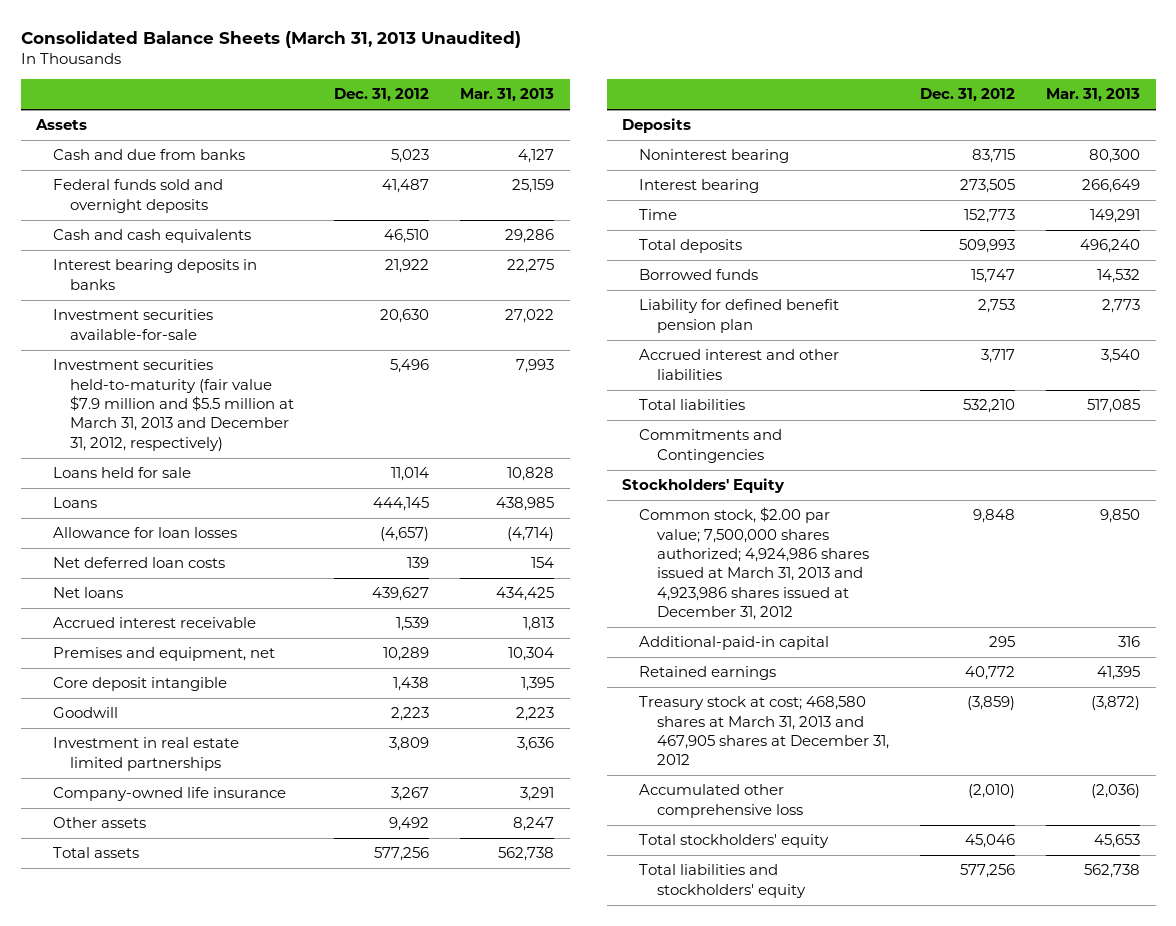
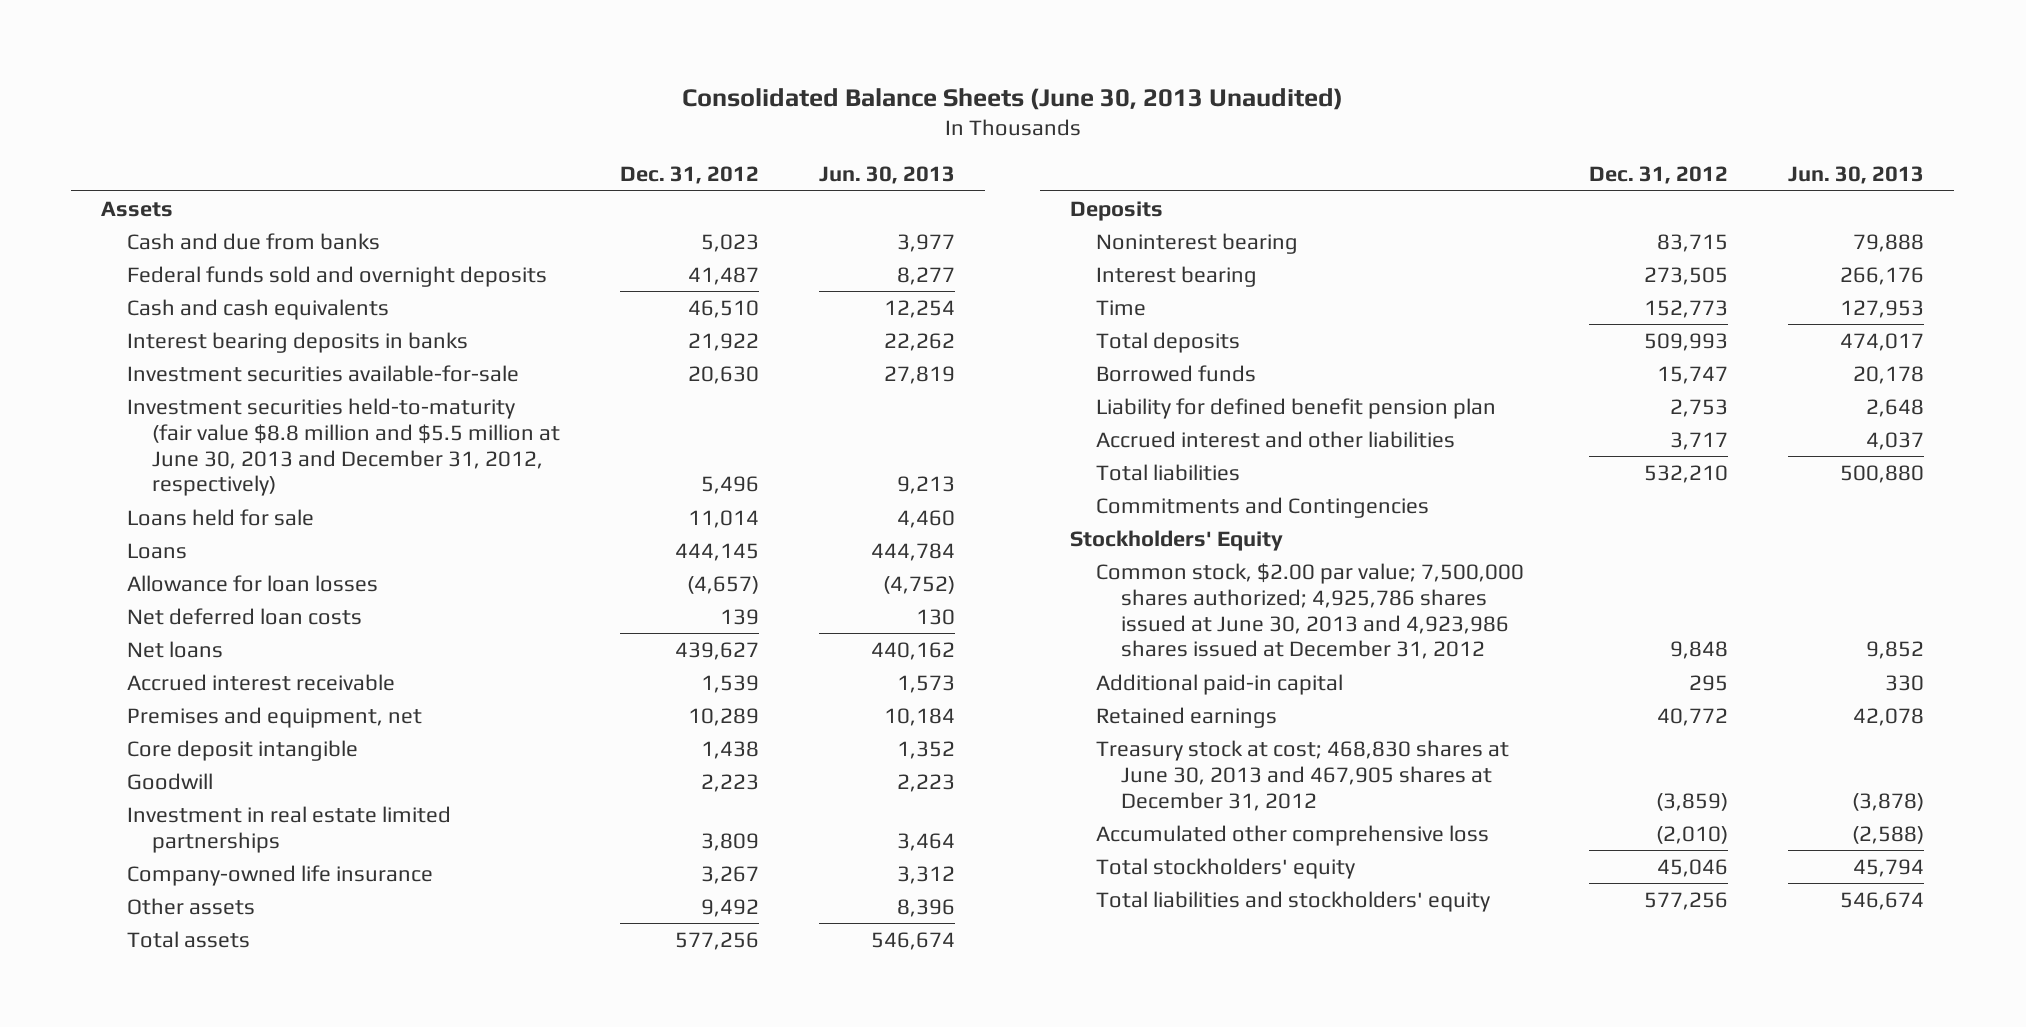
[20,30,521,48] Consolidated Balance Sheets (March 31, 2013 Unaudited) -> [681,87,1343,110] Consolidated Balance Sheets (June 30, 2013 Unaudited)
[459,88,554,103] Mar. 31, 2013 -> none
none -> [819,166,956,185] Jun. 30, 2013
[53,359,295,451] Investment securities held-to-maturity (fair value $7.9 million and $5.5 million at March 31, 2013 and December 31, 2012, respectively) -> [126,397,561,497] Investment securities held-to-maturity (fair value $8.8 million and $5.5 million at June 30, 2013 and December 31, 2012, respectively)
[639,507,869,621] Common stock, $2.00 par value; 7,500,000 shares authorized; 4,924,986 shares issued at March 31, 2013 and 4,923,986 shares issued at December 31, 2012 -> [1095,562,1524,660] Common stock, $2.00 par value; 7,500,000 shares authorized; 4,925,786 shares issued at June 30, 2013 and 4,923,986 shares issued at December 31, 2012
[639,636,830,651] Additional-paid-in capital -> [1095,673,1343,695] Additional paid-in capital
[639,696,889,766] Treasury stock at cost; 468,580 shares at March 31, 2013 and 467,905 shares at December 31, 2012 -> [1095,739,1509,811] Treasury stock at cost; 468,830 shares at June 30, 2013 and 467,905 shares at December 31, 2012

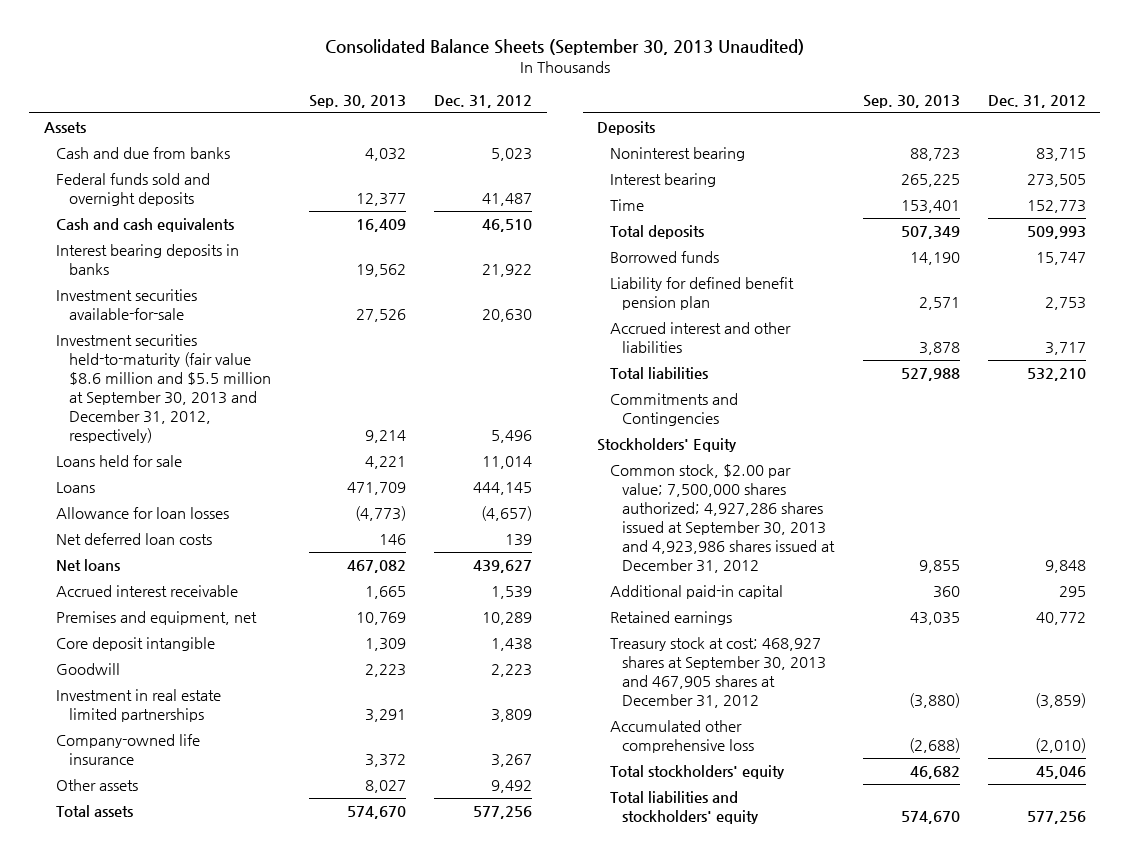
[681,87,1343,110] Consolidated Balance Sheets (June 30, 2013 Unaudited) -> [324,39,804,56] Consolidated Balance Sheets (September 30, 2013 Unaudited)
[819,166,956,185] Jun. 30, 2013 -> none
none -> [309,94,407,108] Sep. 30, 2013
[126,397,561,497] Investment securities held-to-maturity (fair value $8.8 million and $5.5 million at June 30, 2013 and December 31, 2012, respectively) -> [56,334,271,444] Investment securities held-to-maturity (fair value $8.6 million and $5.5 million at September 30, 2013 and December 31, 2012, respectively)
[1095,562,1524,660] Common stock, $2.00 par value; 7,500,000 shares authorized; 4,925,786 shares issued at June 30, 2013 and 4,923,986 shares issued at December 31, 2012 -> [609,464,836,574] Common stock, $2.00 par value; 7,500,000 shares authorized; 4,927,286 shares issued at September 30, 2013 and 4,923,986 shares issued at December 31, 2012
[1095,739,1509,811] Treasury stock at cost; 468,830 shares at June 30, 2013 and 467,905 shares at December 31, 2012 -> [609,637,827,709] Treasury stock at cost; 468,927 shares at September 30, 2013 and 467,905 shares at December 31, 2012

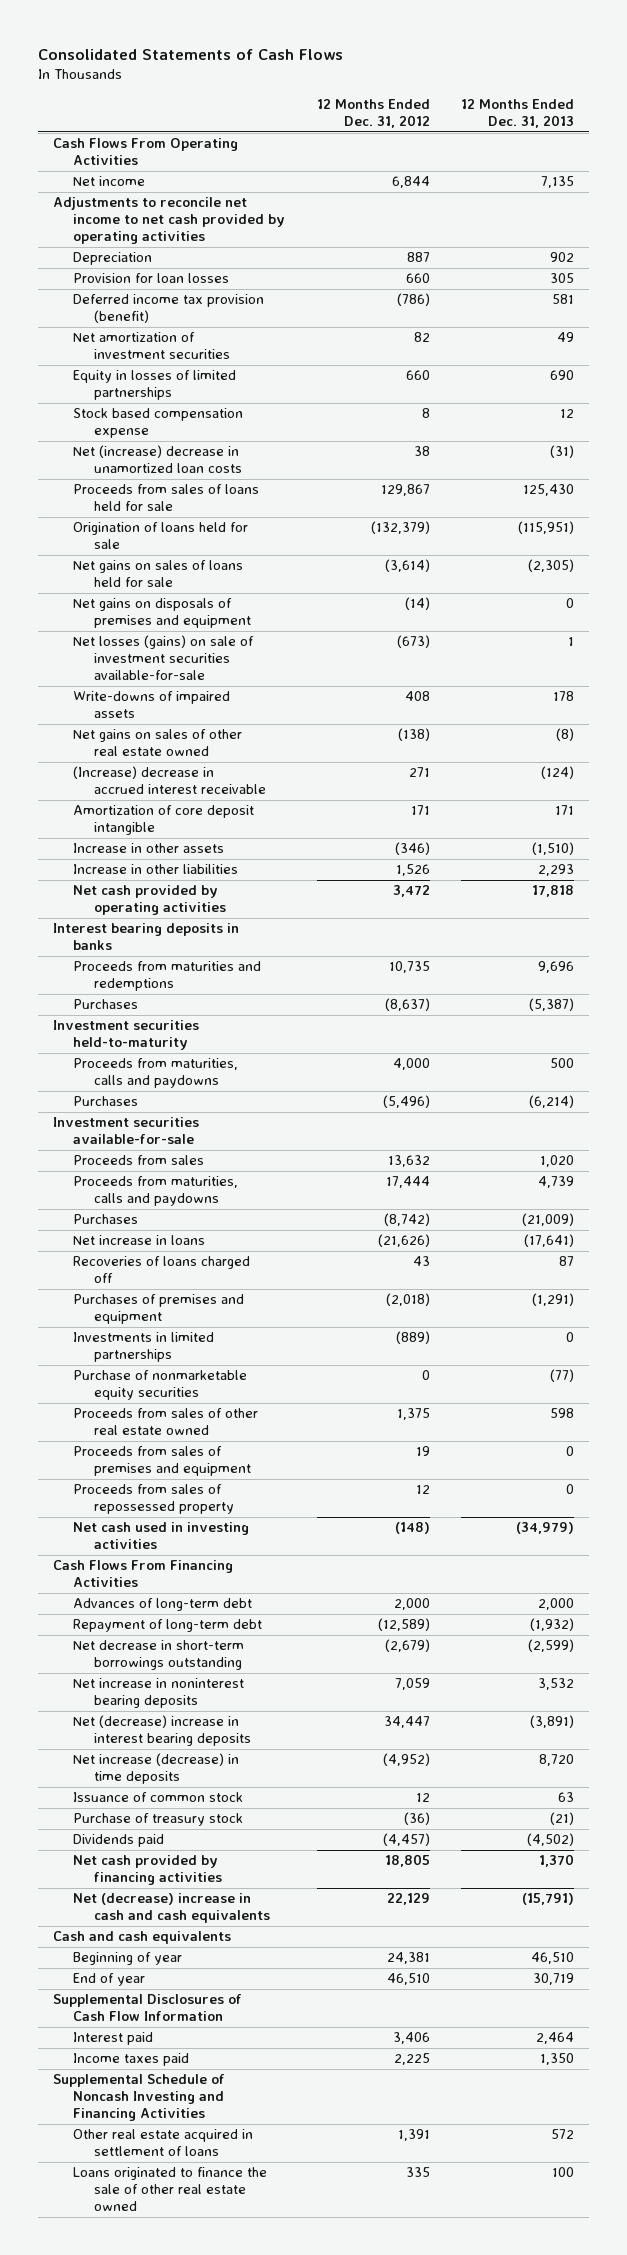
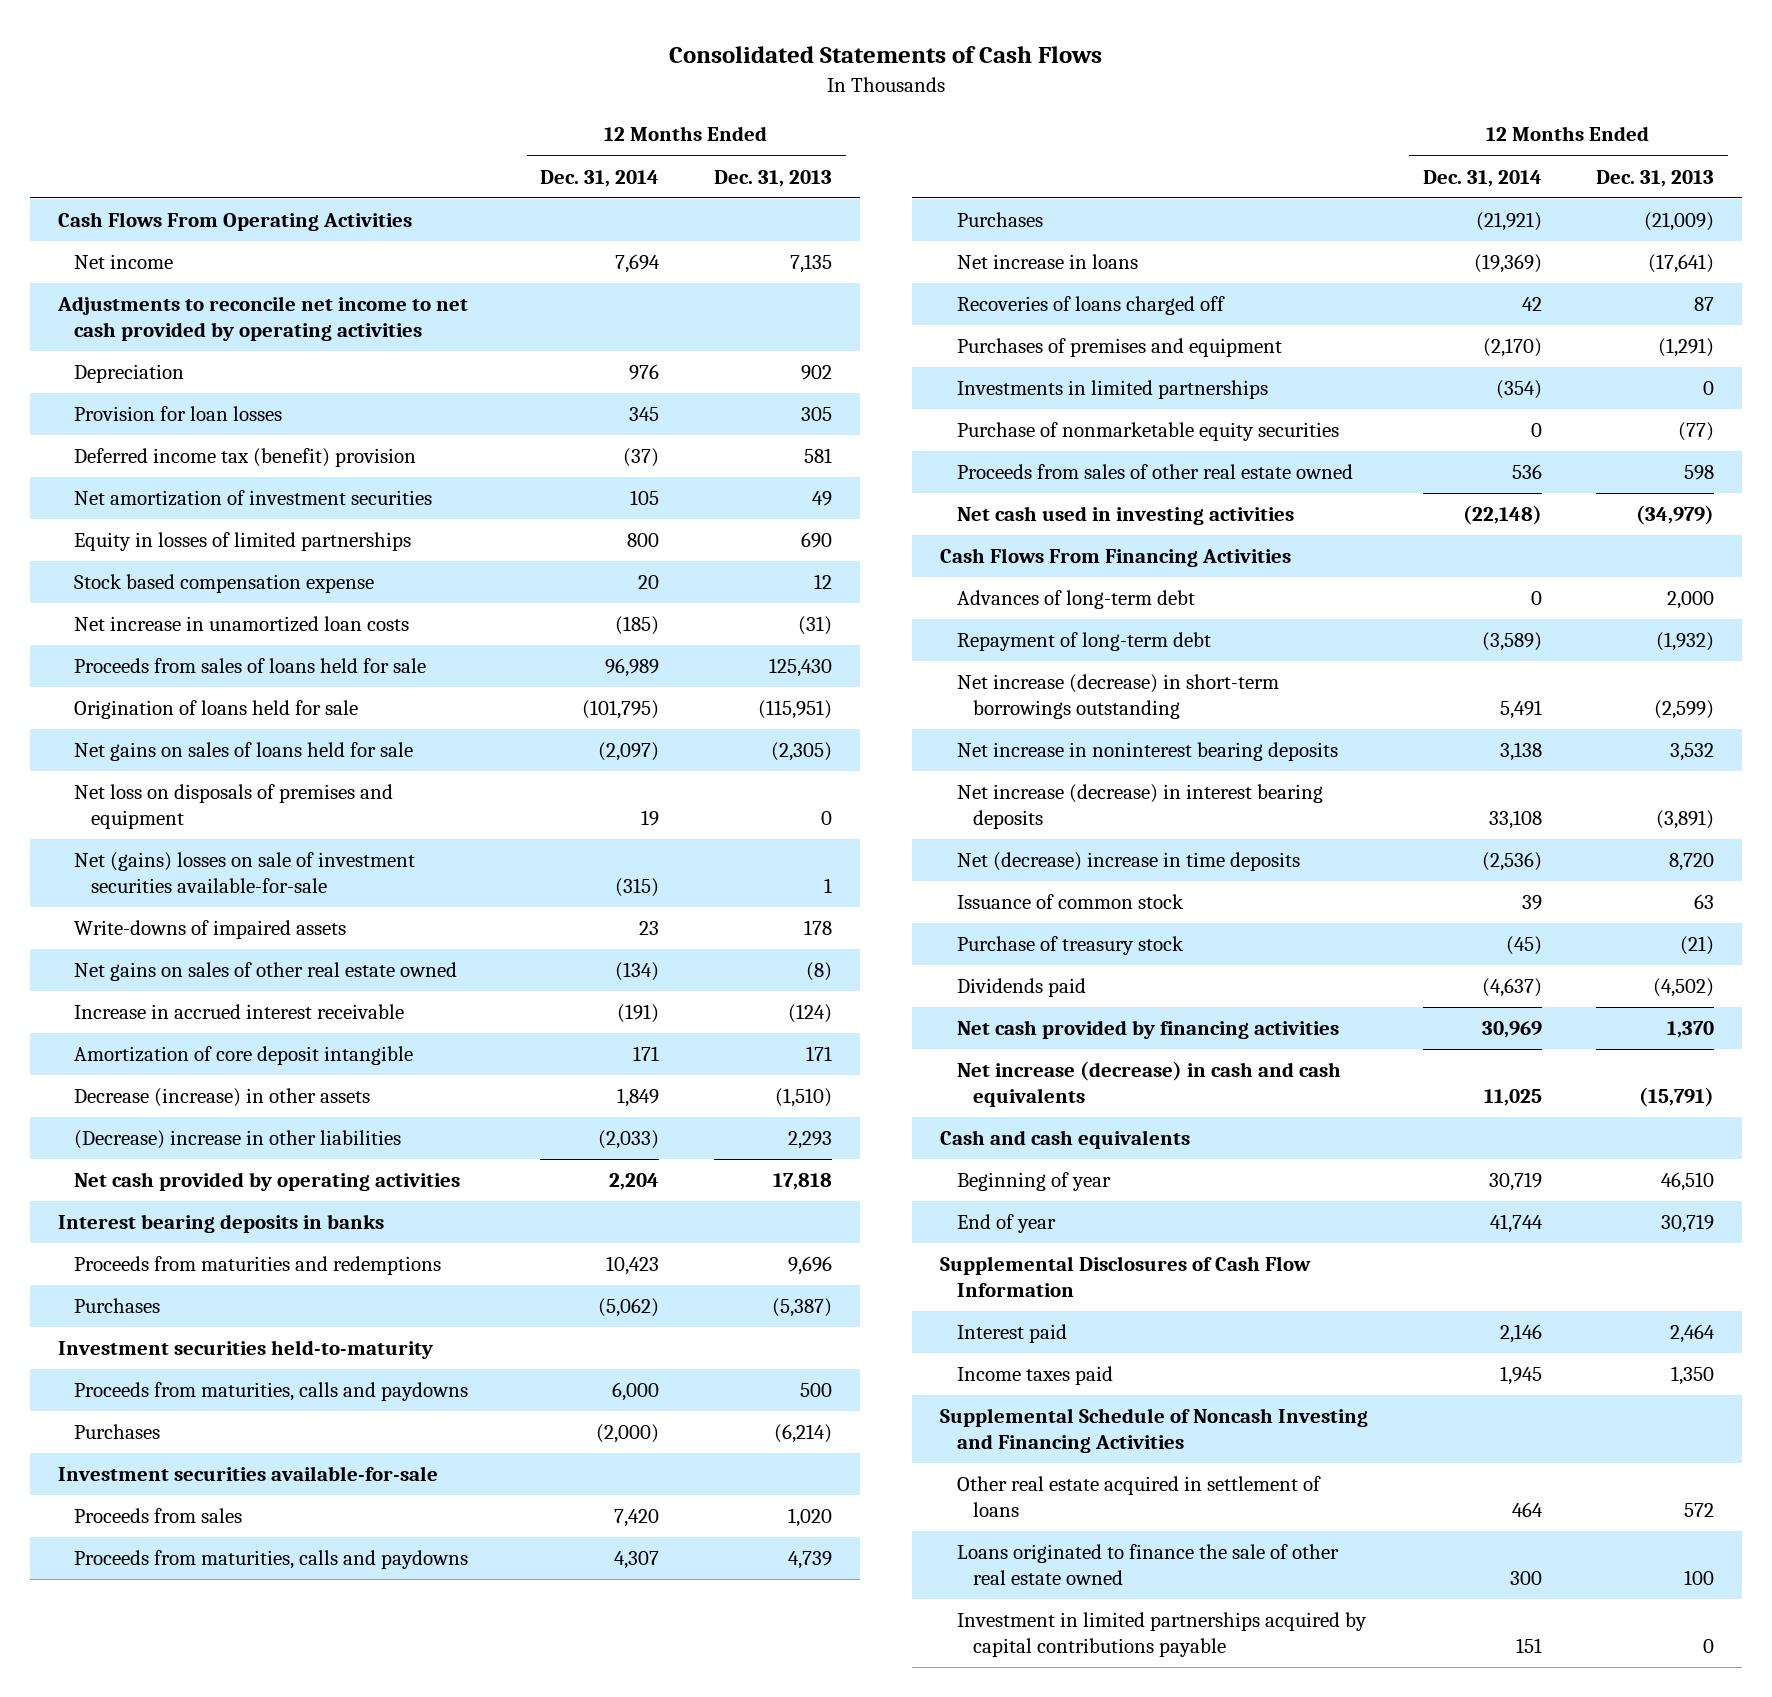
[316,99,430,129] 12 Months Ended Dec. 31, 2012 -> none
none -> [540,169,660,187] Dec. 31, 2014
[73,294,265,324] Deferred income tax provision (benefit) -> [74,448,417,468] Deferred income tax (benefit) provision
[73,445,242,474] Net (increase) decrease in unamortized loan costs -> [74,616,410,633] Net increase in unamortized loan costs
[73,598,251,629] Net gains on disposals of premises and equipment -> [74,784,394,830] Net loss on disposals of premises and equipment
[73,635,255,681] Net losses (gains) on sale of investment securities available-for-sale -> [74,852,416,894] Net (gains) losses on sale of investment securities available-for-sale
[73,766,266,795] (Increase) decrease in accrued interest receivable -> [74,1004,405,1020] Increase in accrued interest receivable
[73,843,225,854] Increase in other assets -> [74,1088,371,1108] Decrease (increase) in other assets
[73,864,239,875] Increase in other liabilities -> [74,1130,402,1150] (Decrease) increase in other liabilities
[73,1446,251,1477] Proceeds from sales of premises and equipment -> none
[73,1484,234,1515] Proceeds from sales of repossessed property -> none
[73,1640,245,1671] Net decrease in short-term borrowings outstanding -> [956,674,1279,720] Net increase (decrease) in short-term borrowings outstanding
[73,1715,251,1747] Net (decrease) increase in interest bearing deposits -> [956,784,1323,830] Net increase (decrease) in interest bearing deposits
[73,1753,240,1785] Net increase (decrease) in time deposits -> [956,852,1300,872] Net (decrease) increase in time deposits
[73,1893,270,1924] Net (decrease) increase in cash and cash equivalents -> [956,1061,1341,1108] Net increase (decrease) in cash and cash equivalents
none -> [956,1612,1367,1658] Investment in limited partnerships acquired by capital contributions payable

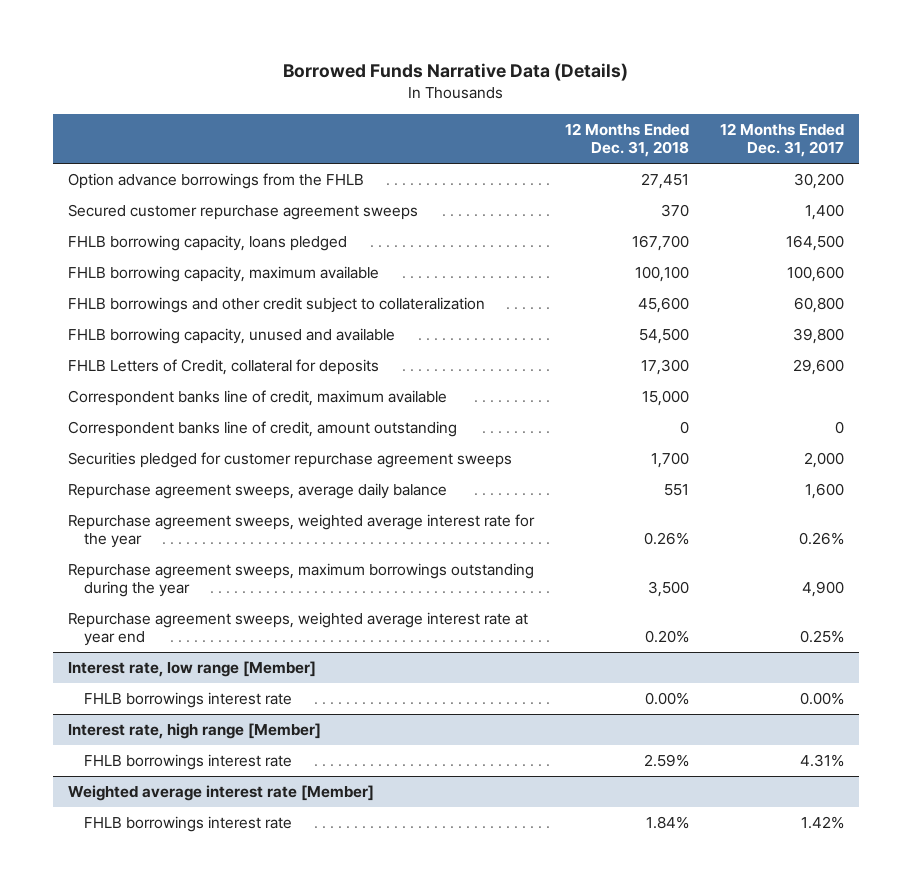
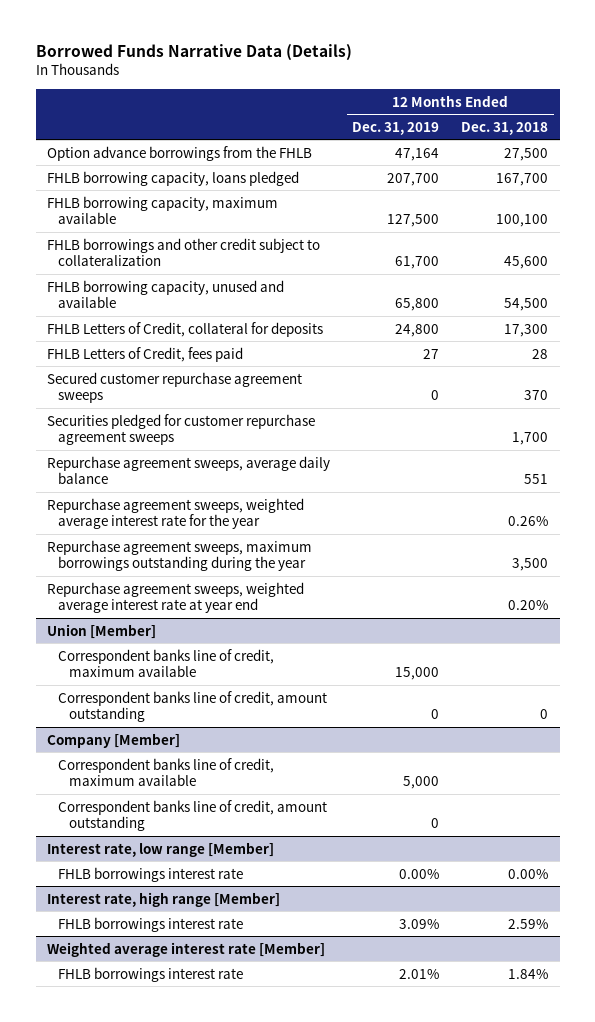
[719,122,844,158] 12 Months Ended Dec. 31, 2017 -> none
none -> [352,121,440,135] Dec. 31, 2019
[641,172,690,189] 27,451 -> [504,147,549,161] 27,500
[68,389,448,406] Correspondent banks line of credit, maximum available -> none
[68,420,458,437] Correspondent banks line of credit, amount outstanding -> none
none -> [46,346,243,362] FHLB Letters of Credit, fees paid
[68,203,419,220] Secured customer repurchase agreement sweeps -> [46,371,302,404] Secured customer repurchase agreement sweeps
none -> [46,623,156,639] Union [Member]
none -> [57,648,274,678] Correspondent banks line of credit, maximum available
none -> [57,690,327,723] Correspondent banks line of credit, amount outstanding
none -> [46,732,180,748] Company [Member]
none -> [57,757,274,787] Correspondent banks line of credit, maximum available
none -> [57,799,327,832] Correspondent banks line of credit, amount outstanding

